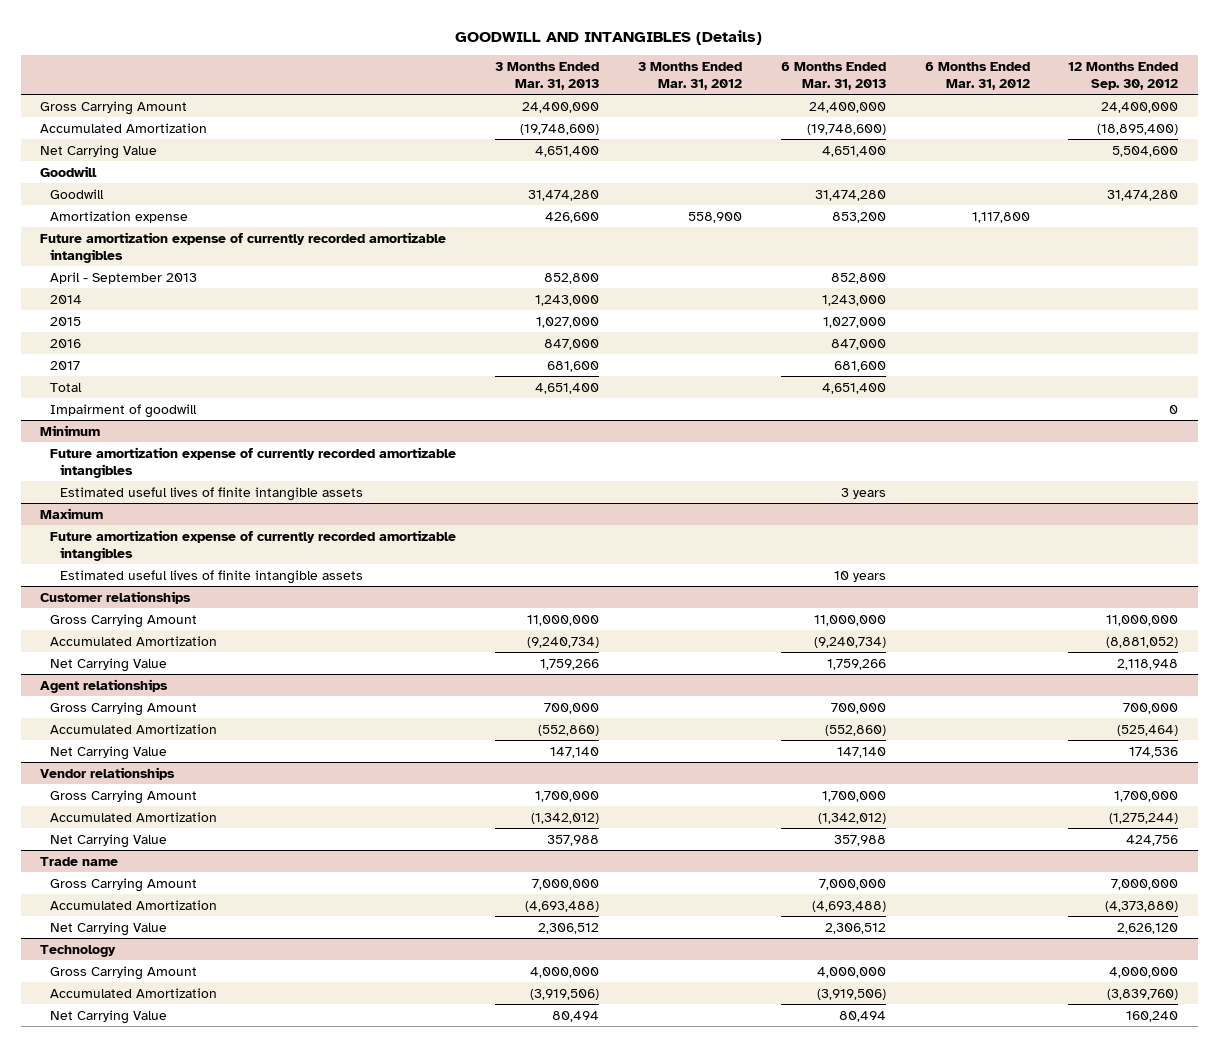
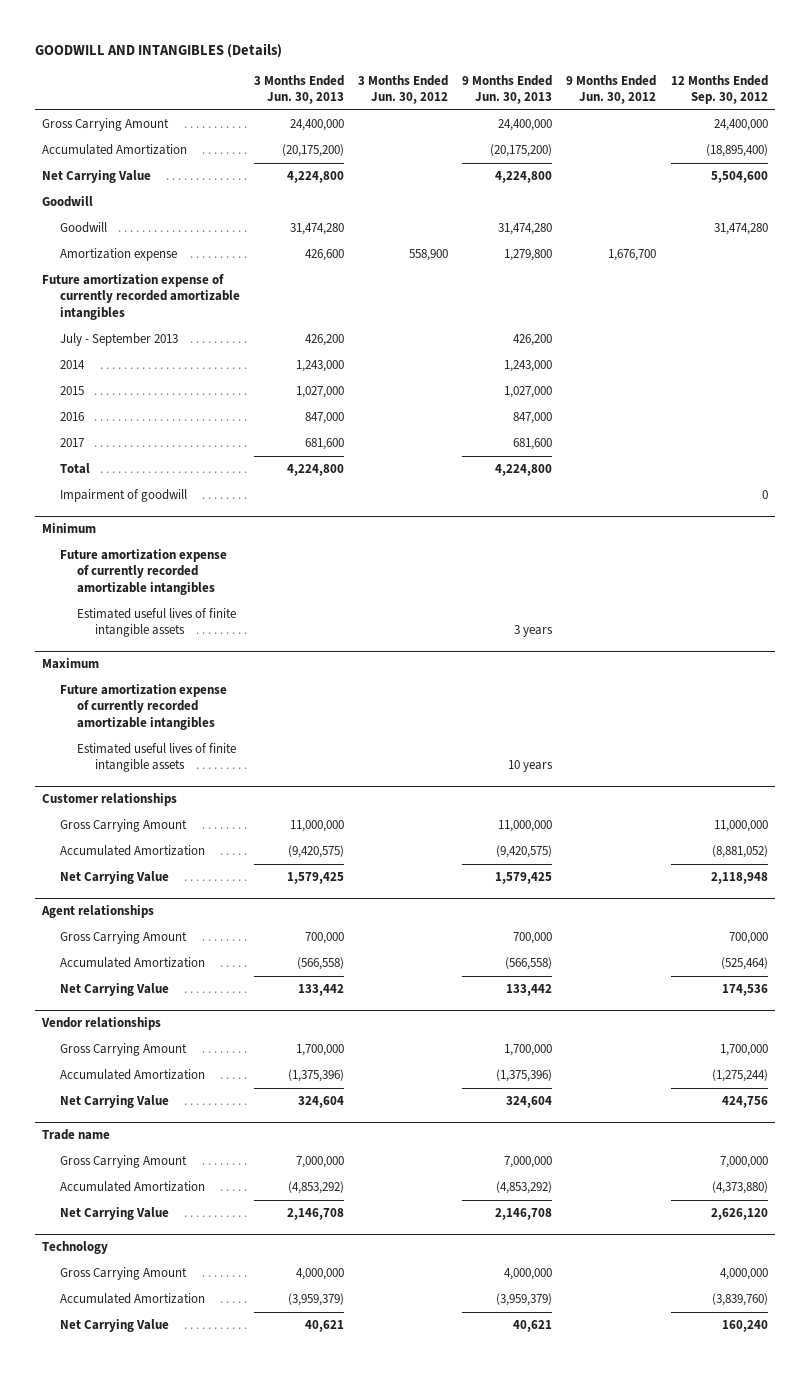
[495,61,600,90] 3 Months Ended Mar. 31, 2013 -> none
[637,61,742,90] 3 Months Ended Mar. 31, 2012 -> none
[780,61,886,90] 6 Months Ended Mar. 31, 2013 -> none
[924,61,1030,90] 6 Months Ended Mar. 31, 2012 -> none
none -> [253,74,344,104] 3 Months Ended Jun. 30, 2013
none -> [358,74,449,104] 3 Months Ended Jun. 30, 2012
none -> [462,74,553,104] 9 Months Ended Jun. 30, 2013
none -> [566,74,657,104] 9 Months Ended Jun. 30, 2012
[50,271,198,284] April - September 2013 -> [59,333,178,347] July - September 2013

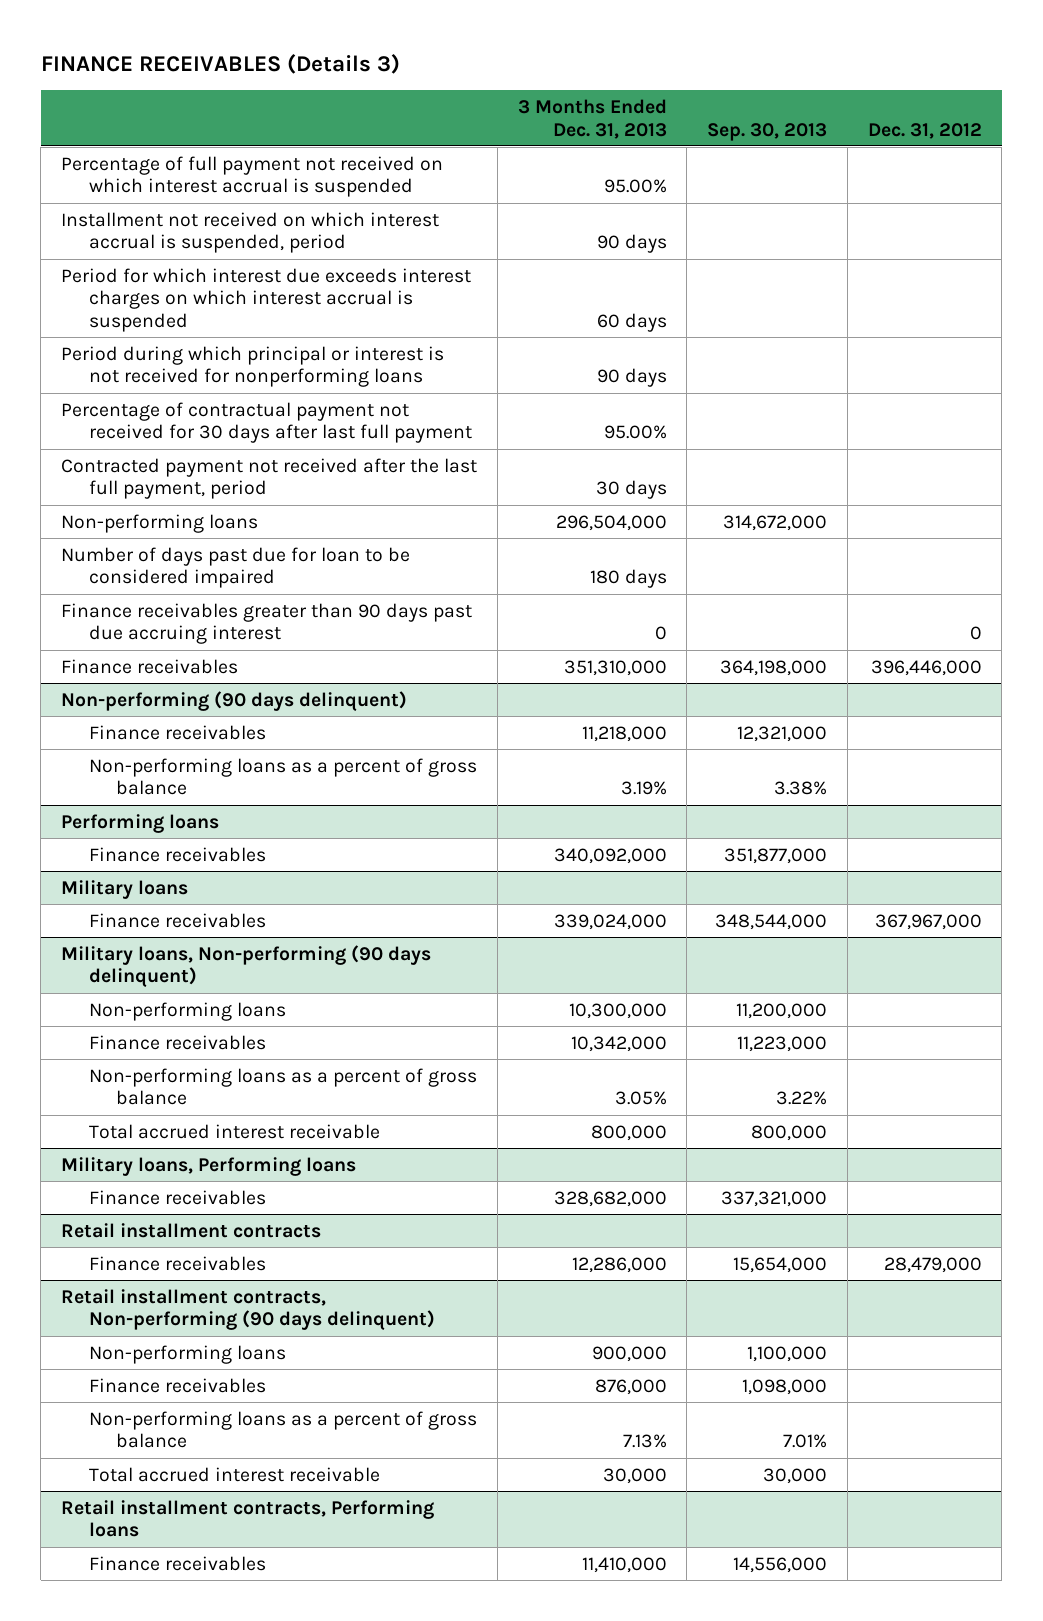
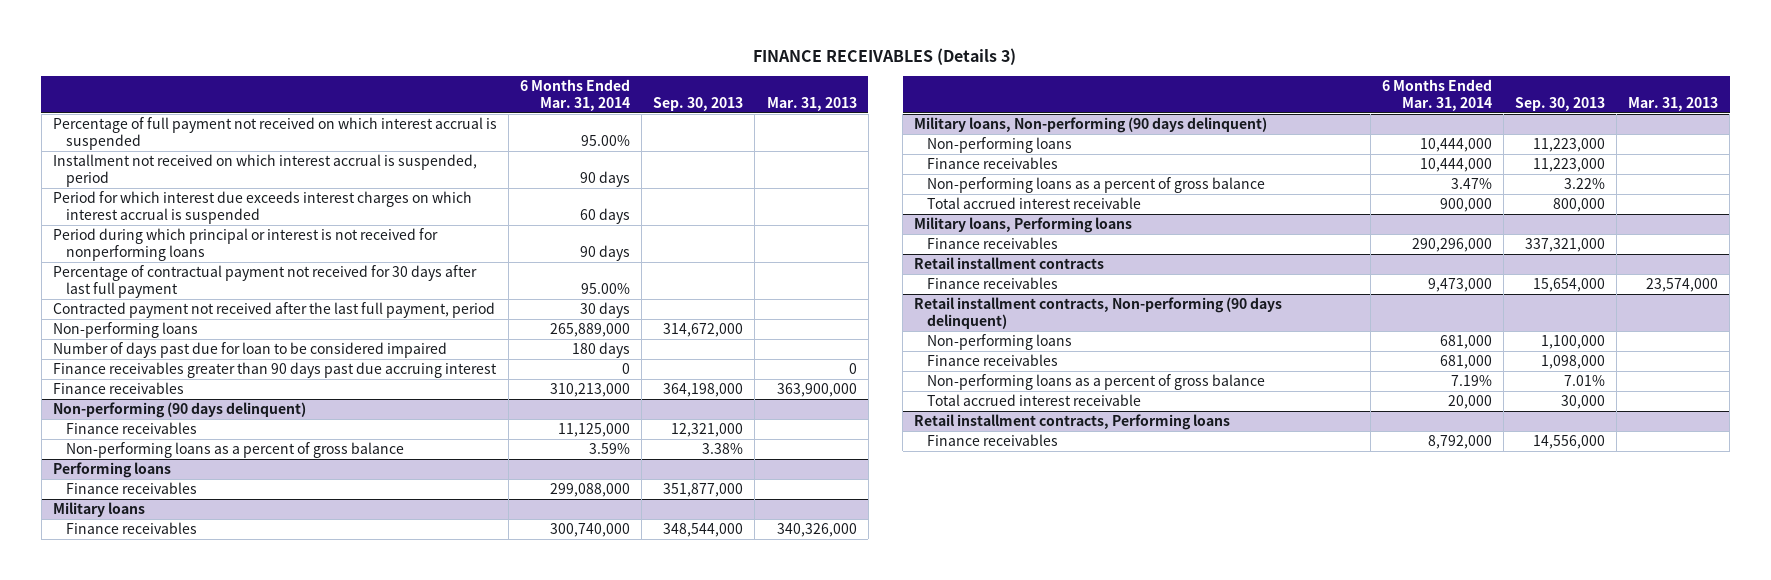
[517,98,667,139] 3 Months Ended Dec. 31, 2013 -> none
[867,122,982,139] Dec. 31, 2012 -> none
none -> [519,79,630,111] 6 Months Ended Mar. 31, 2014
none -> [766,96,857,111] Mar. 31, 2013
[736,1002,828,1019] 11,200,000 -> [1532,138,1605,153] 11,223,000

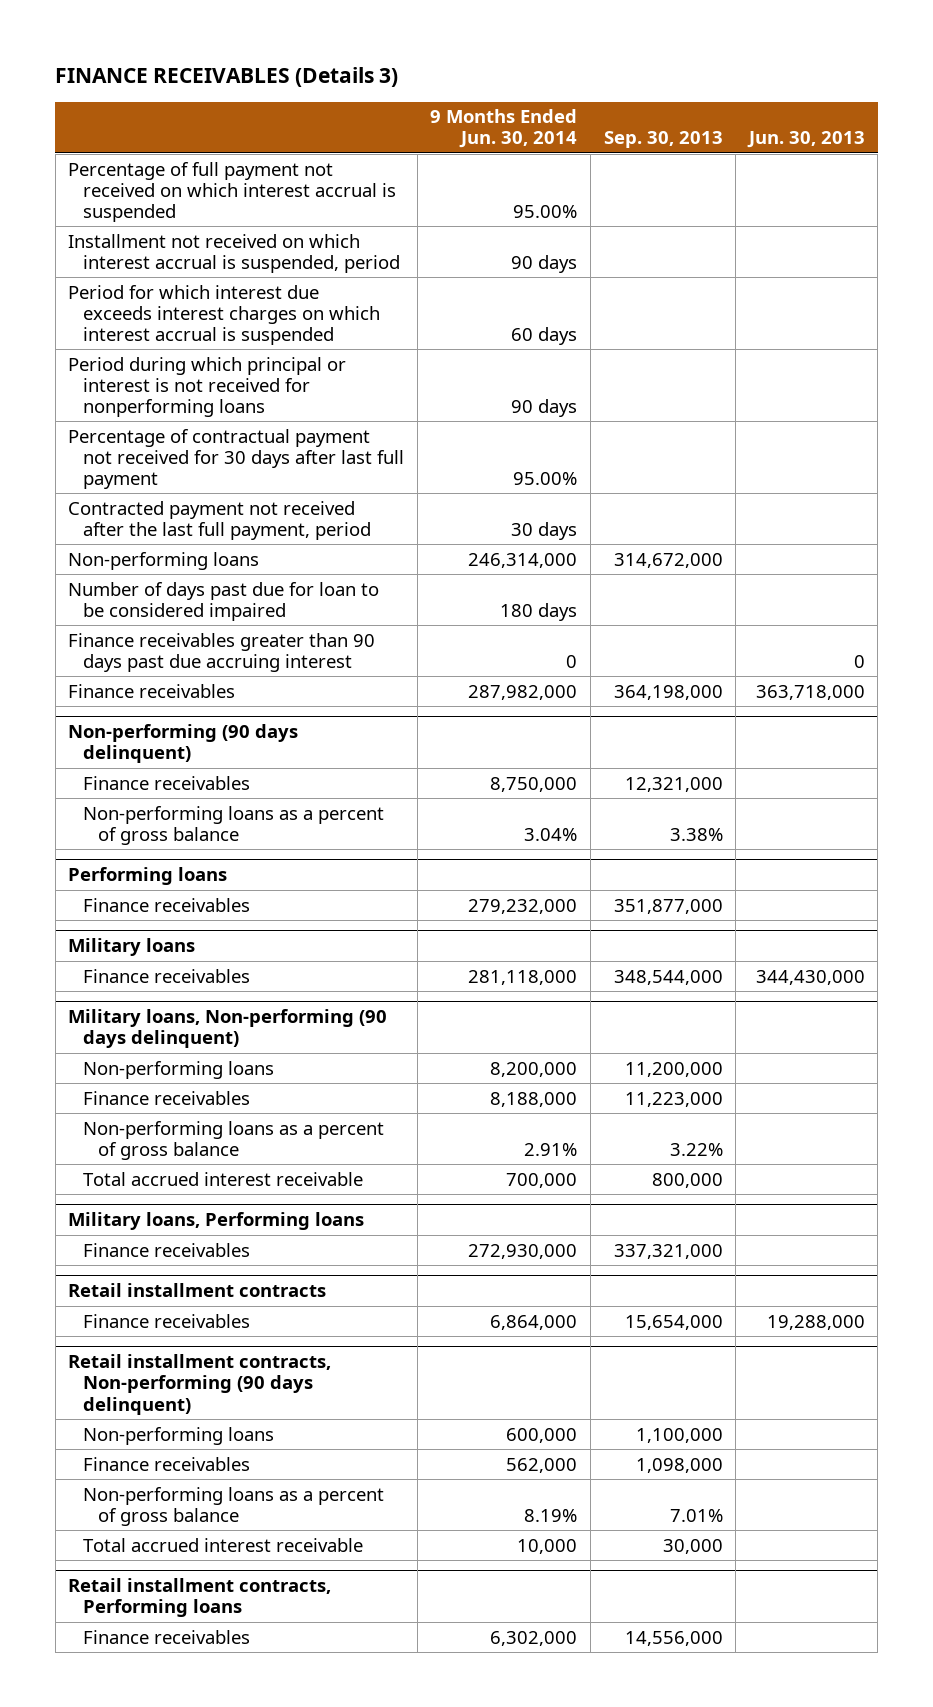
[519,79,630,111] 6 Months Ended Mar. 31, 2014 -> none
[766,96,857,111] Mar. 31, 2013 -> none
none -> [430,109,578,149] 9 Months Ended Jun. 30, 2014
none -> [746,131,865,149] Jun. 30, 2013
[1532,138,1605,153] 11,223,000 -> [624,1061,723,1077] 11,200,000

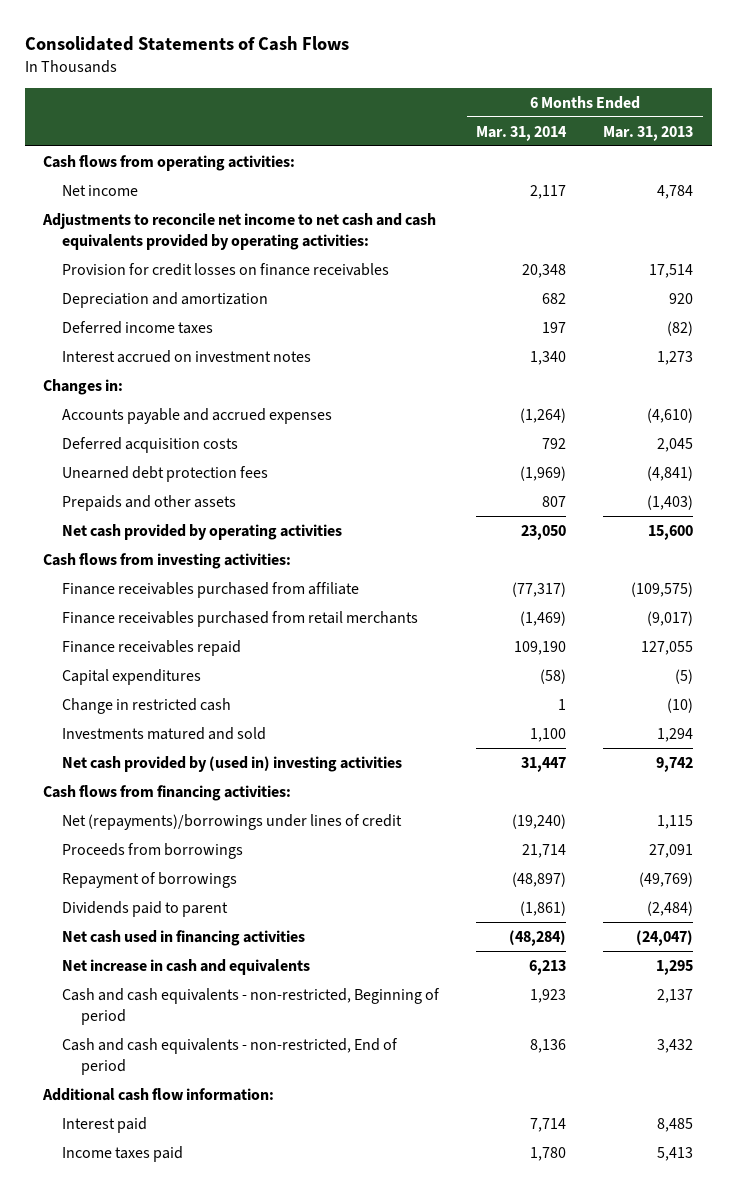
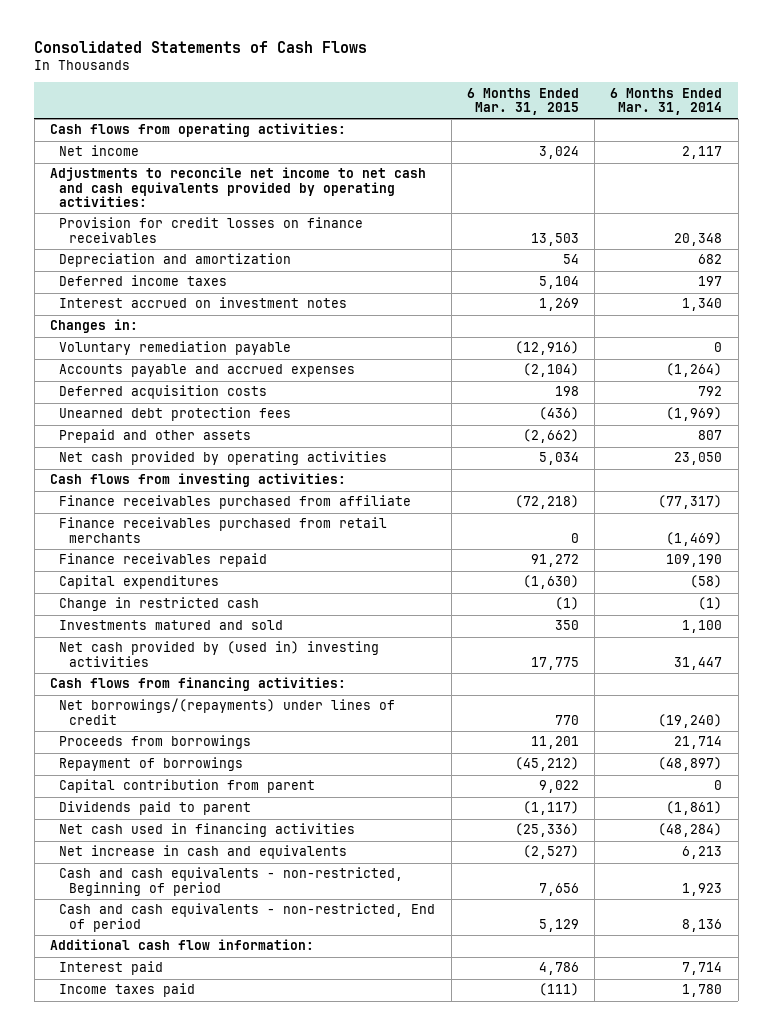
[603,125,694,141] Mar. 31, 2013 -> none
none -> [466,87,579,116] 6 Months Ended Mar. 31, 2015
none -> [59,341,292,356] Voluntary remediation payable
[62,494,237,511] Prepaids and other assets -> [59,429,252,444] Prepaid and other assets
[558,698,567,710] 1 -> [698,597,723,611] (1)
[62,813,403,830] Net (repayments)/borrowings under lines of credit -> [59,698,396,725] Net borrowings/(repayments) under lines of credit
none -> [59,779,316,794] Capital contribution from parent

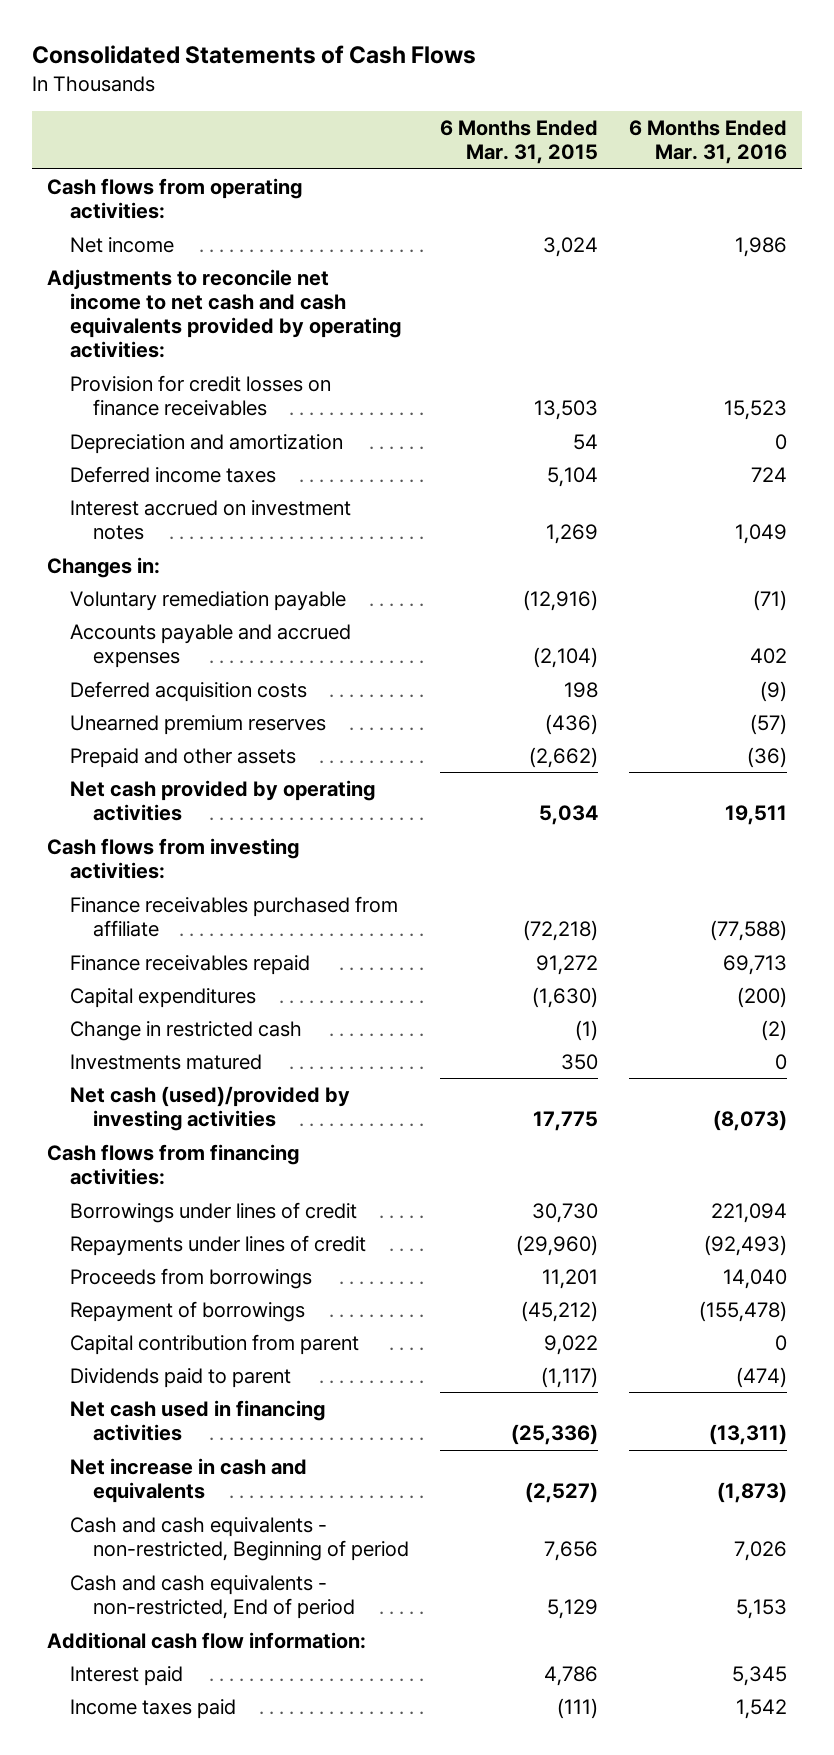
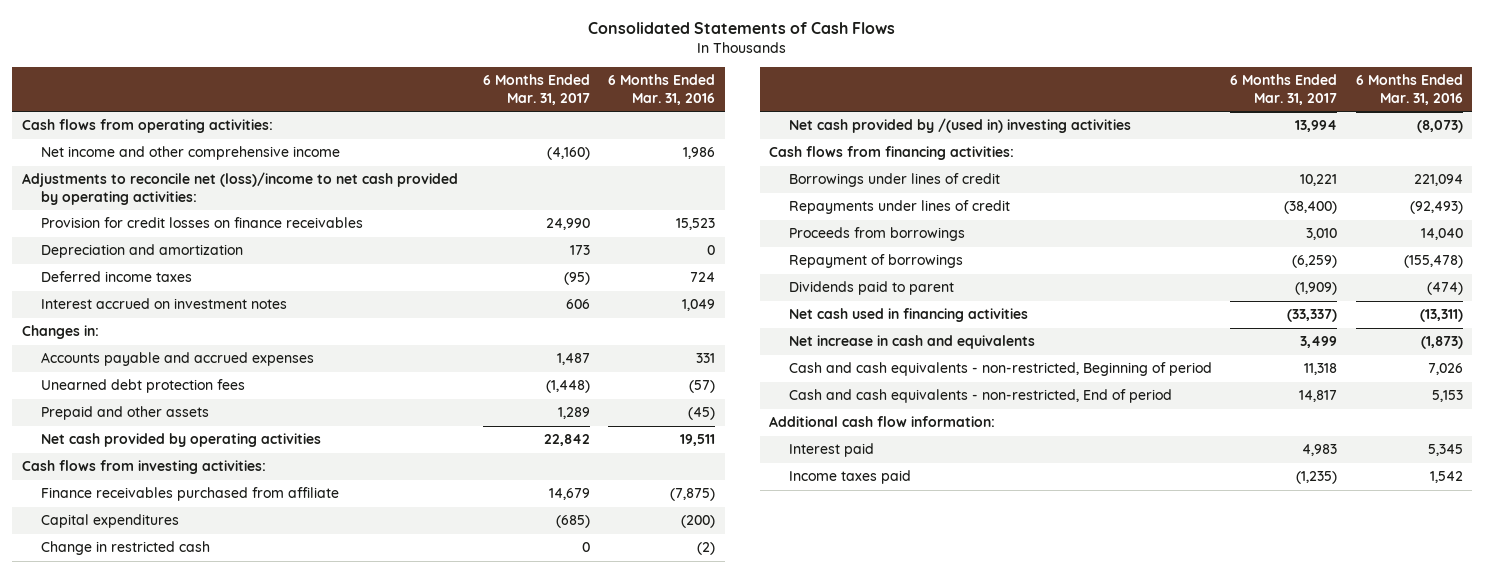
[439,119,598,164] 6 Months Ended Mar. 31, 2015 -> none
none -> [482,74,590,105] 6 Months Ended Mar. 31, 2017
[69,236,174,253] Net income -> [41,146,341,161] Net income and other comprehensive income
[47,268,401,359] Adjustments to reconcile net income to net cash and cash equivalents provided by operating activities: -> [21,172,458,205] Adjustments to reconcile net (loss)/income to net cash provided by operating activities:
[69,590,346,611] Voluntary remediation payable -> none
[69,680,307,702] Deferred acquisition costs -> none
[749,648,787,665] 402 -> [696,353,716,364] 331
[69,714,326,735] Unearned premium reserves -> [41,379,246,394] Unearned debt protection fees
[746,746,787,768] (36) -> [688,407,716,421] (45)
[69,954,310,975] Finance receivables repaid -> none
[709,920,787,942] (77,588) -> [670,488,716,502] (7,875)
[69,1053,262,1070] Investments matured -> none
[69,1085,350,1132] Net cash (used)/provided by investing activities -> [788,118,1131,134] Net cash provided by /(used in) investing activities
[69,1333,359,1355] Capital contribution from parent -> none

